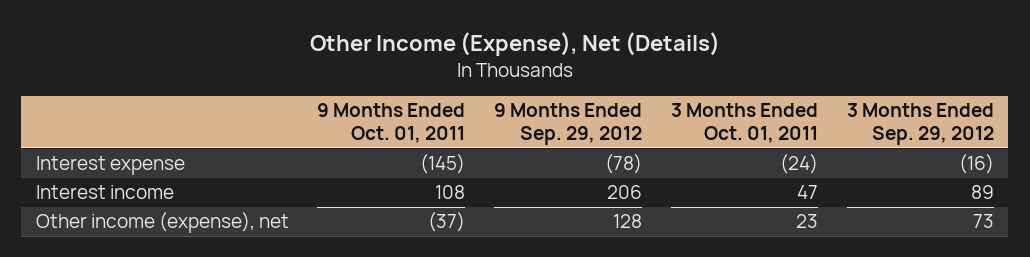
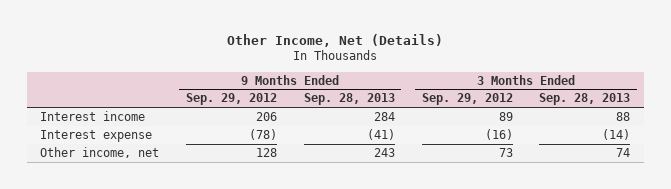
[309,32,720,57] Other Income (Expense), Net (Details) -> [227,33,444,47] Other Income, Net (Details)
[317,103,466,144] 9 Months Ended Oct. 01, 2011 -> none
[671,103,819,144] 3 Months Ended Oct. 01, 2011 -> none
none -> [303,93,395,106] Sep. 28, 2013
none -> [539,93,631,106] Sep. 28, 2013
[35,156,185,176] Interest expense -> [40,130,153,143] Interest expense
[35,212,289,234] Other income (expense), net -> [40,147,160,159] Other income, net

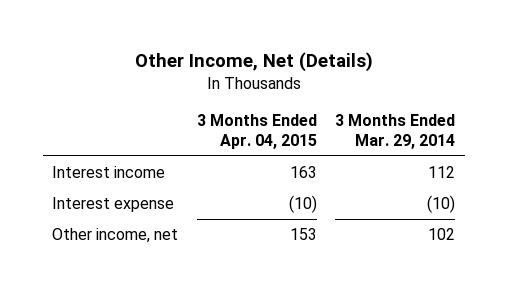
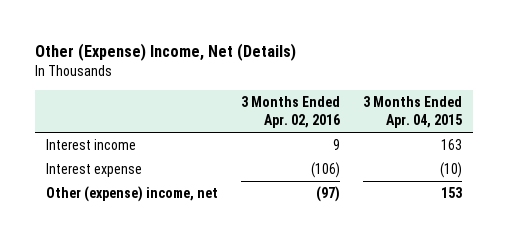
[134,52,373,73] Other Income, Net (Details) -> [35,42,297,61] Other (Expense) Income, Net (Details)
[335,113,456,150] 3 Months Ended Mar. 29, 2014 -> none
none -> [241,96,341,128] 3 Months Ended Apr. 02, 2016
[51,228,178,244] Other income, net -> [46,186,219,203] Other (expense) income, net

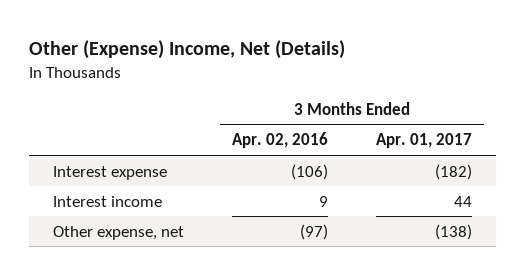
[362,96,462,128] 3 Months Ended Apr. 04, 2015 -> none
none -> [376,133,473,149] Apr. 01, 2017
[46,139,137,151] Interest income -> [52,195,162,207] Interest income
[46,186,219,203] Other (expense) income, net -> [52,225,184,240] Other expense, net

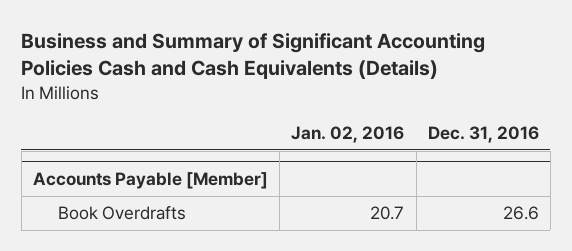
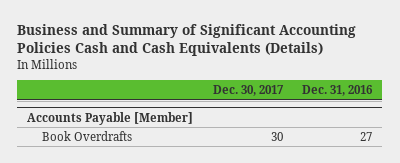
[291,126,405,144] Jan. 02, 2016 -> none
none -> [212,85,284,97] Dec. 30, 2017
[502,206,539,221] 26.6 -> [360,131,373,141] 27

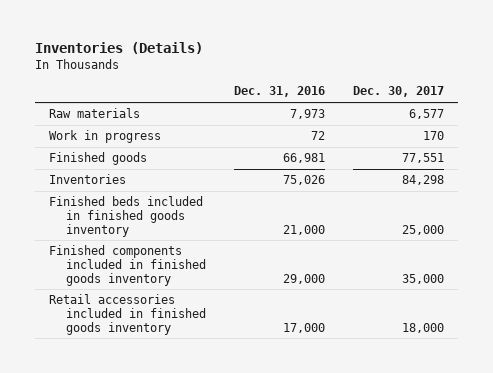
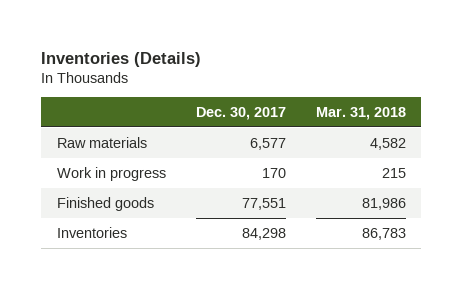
[233,86,325,98] Dec. 31, 2016 -> none
none -> [315,106,406,120] Mar. 31, 2018
[49,196,204,237] Finished beds included in finished goods inventory -> none
[49,245,206,286] Finished components included in finished goods inventory -> none
[49,294,206,335] Retail accessories included in finished goods inventory -> none

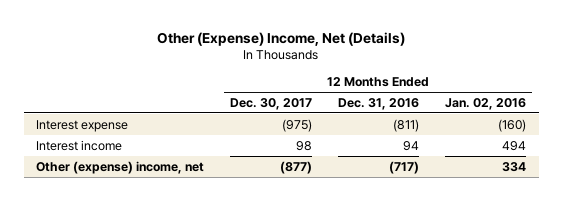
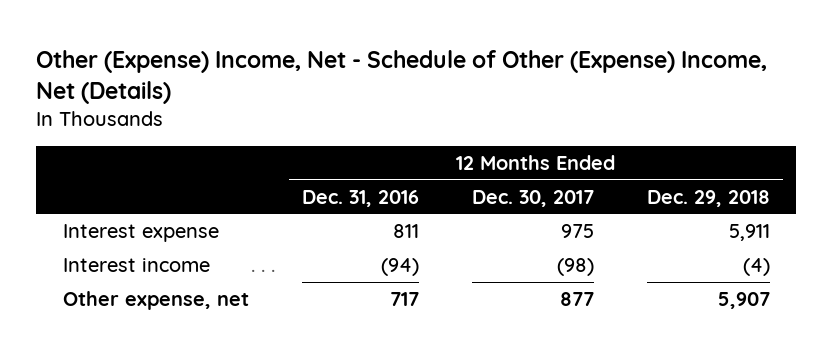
[157,31,406,46] Other (Expense) Income, Net (Details) -> [36,49,768,104] Other (Expense) Income, Net - Schedule of Other (Expense) Income, Net (Details)
[445,97,527,110] Jan. 02, 2016 -> none
none -> [646,189,770,207] Dec. 29, 2018
[282,118,313,132] (975) -> [560,223,594,238] 975
[393,118,420,132] (811) -> [392,223,419,238] 811
[296,140,313,151] 98 -> [556,257,594,276] (98)
[403,140,420,151] 94 -> [380,257,419,276] (94)
[36,160,205,174] Other (expense) income, net -> [62,290,249,310] Other expense, net
[280,160,313,174] (877) -> [559,291,594,306] 877
[389,160,420,174] (717) -> [389,291,419,306] 717

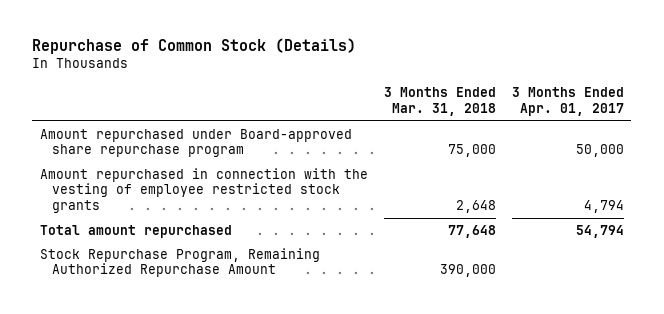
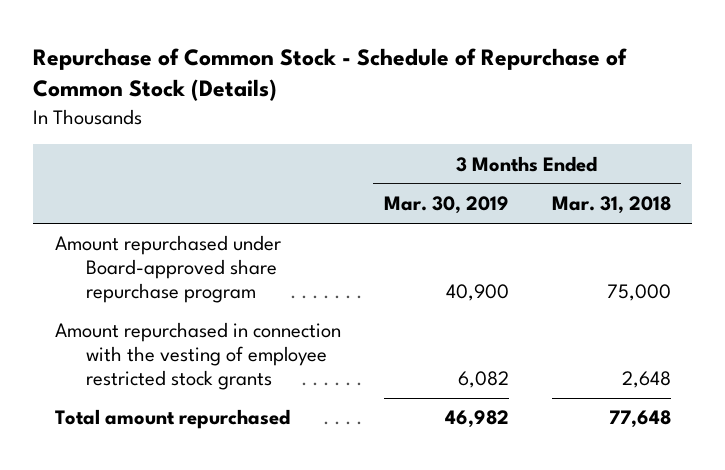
[32,38,357,55] Repurchase of Common Stock (Details) -> [33,47,628,102] Repurchase of Common Stock - Schedule of Repurchase of Common Stock (Details)
[511,87,624,116] 3 Months Ended Apr. 01, 2017 -> none
none -> [383,196,509,215] Mar. 30, 2019
[39,247,320,278] Stock Repurchase Program, Remaining Authorized Repurchase Amount -> none

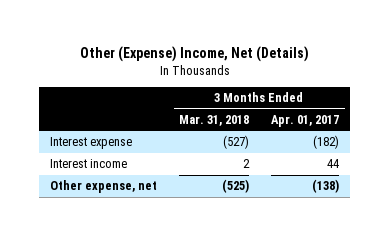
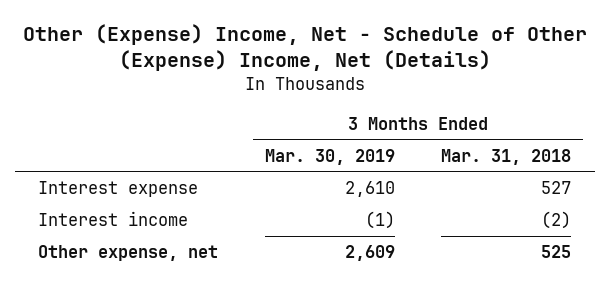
[79,45,309,62] Other (Expense) Income, Net (Details) -> [22,24,587,72] Other (Expense) Income, Net - Schedule of Other (Expense) Income, Net (Details)
[271,114,340,127] Apr. 01, 2017 -> none
none -> [264,148,395,165] Mar. 30, 2019
[223,135,250,150] (527) -> [541,181,572,195] 527
[243,159,251,169] 2 -> [541,211,572,230] (2)
[222,179,250,194] (525) -> [541,245,572,259] 525

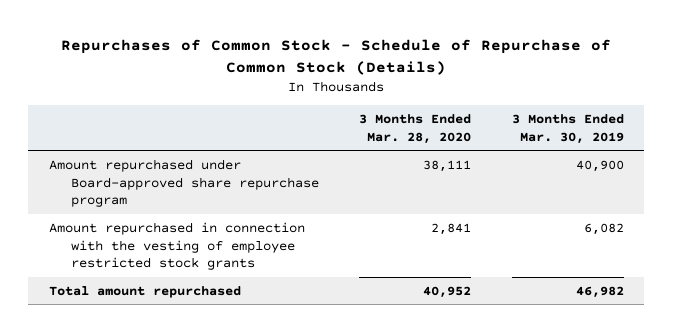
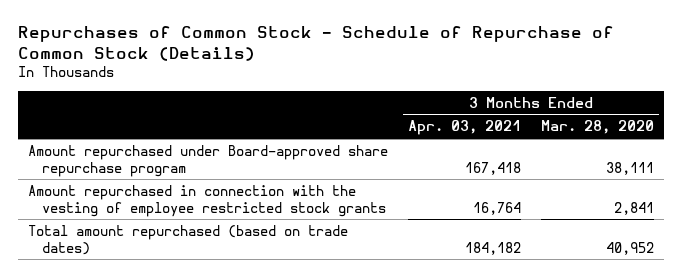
[512,113,625,144] 3 Months Ended Mar. 30, 2019 -> none
none -> [407,120,521,136] Apr. 03, 2021
[48,285,241,298] Total amount repurchased -> [27,224,348,255] Total amount repurchased (based on trade dates)

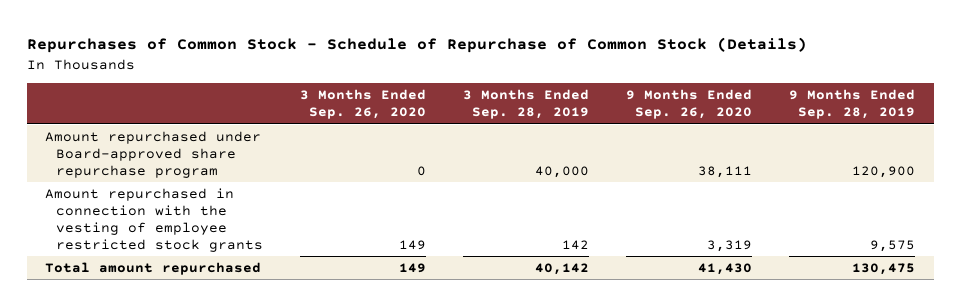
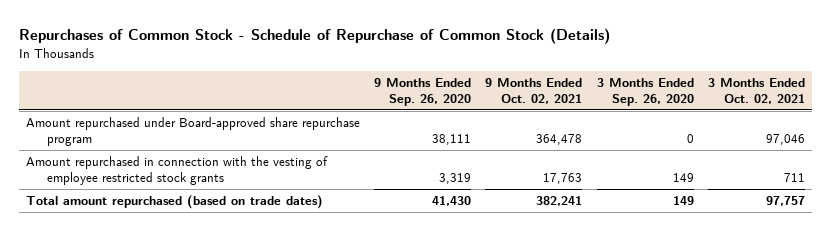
[462,89,589,120] 3 Months Ended Sep. 28, 2019 -> none
[789,89,916,120] 9 Months Ended Sep. 28, 2019 -> none
none -> [485,77,583,104] 9 Months Ended Oct. 02, 2021
none -> [707,77,805,104] 3 Months Ended Oct. 02, 2021
[45,261,262,275] Total amount repurchased -> [26,195,324,210] Total amount repurchased (based on trade dates)

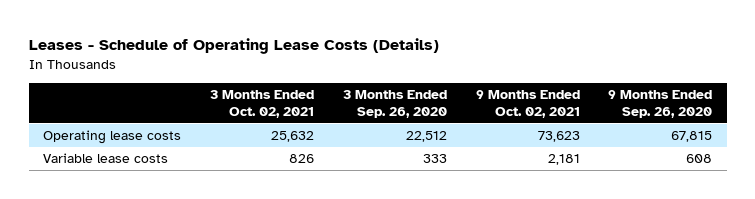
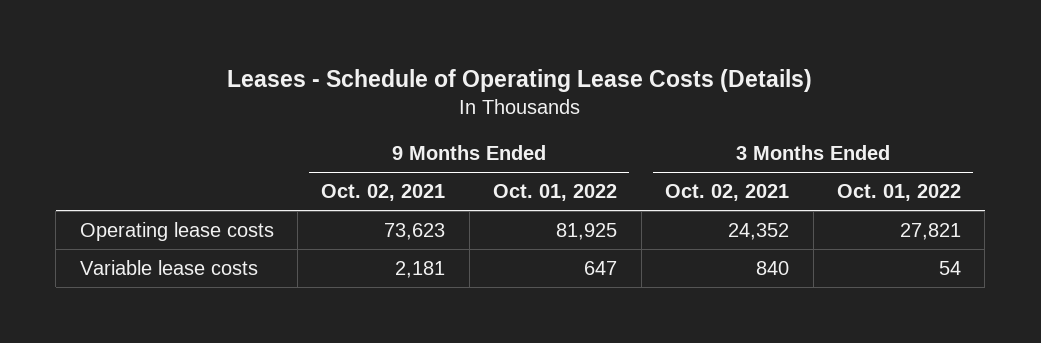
[342,89,447,119] 3 Months Ended Sep. 26, 2020 -> none
[608,89,713,119] 9 Months Ended Sep. 26, 2020 -> none
none -> [493,184,618,202] Oct. 01, 2022
none -> [836,184,961,202] Oct. 01, 2022
[270,131,314,143] 25,632 -> [728,222,790,240] 24,352
[288,154,314,164] 826 -> [756,260,790,275] 840

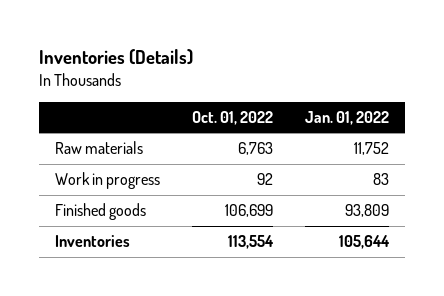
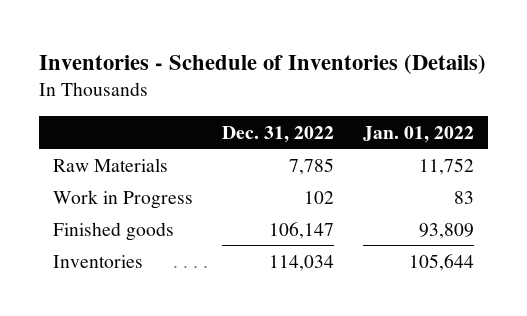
[39,49,194,66] Inventories (Details) -> [39,53,487,74] Inventories - Schedule of Inventories (Details)
[192,110,274,125] Oct. 01, 2022 -> none
none -> [222,125,335,143] Dec. 31, 2022
[55,141,144,155] Raw materials -> [53,157,169,172] Raw Materials
[55,172,161,190] Work in progress -> [53,189,194,209] Work in Progress

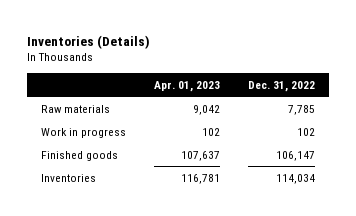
[39,53,487,74] Inventories - Schedule of Inventories (Details) -> [27,34,151,49] Inventories (Details)
[362,125,474,143] Jan. 01, 2022 -> none
none -> [153,80,220,92] Apr. 01, 2023
[53,157,169,172] Raw Materials -> [41,104,111,113] Raw materials
[53,189,194,209] Work in Progress -> [41,127,127,138] Work in progress

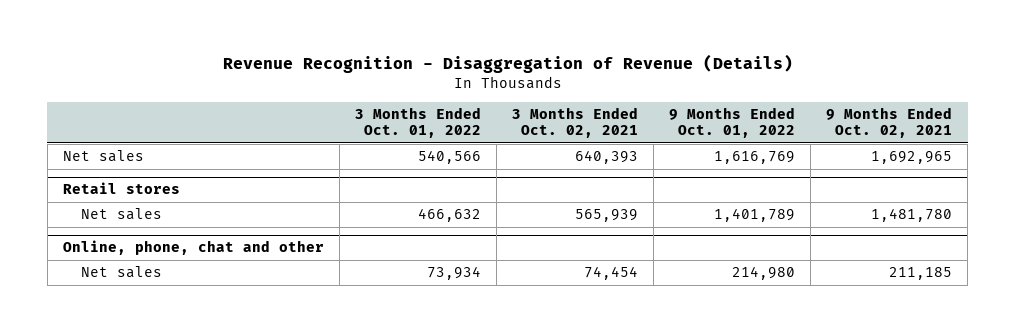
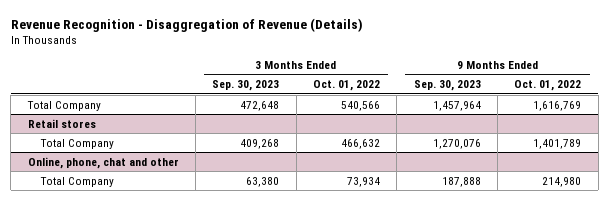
[512,106,639,139] 3 Months Ended Oct. 02, 2021 -> none
[826,106,953,139] 9 Months Ended Oct. 02, 2021 -> none
none -> [212,80,280,92] Sep. 30, 2023
none -> [413,80,481,92] Sep. 30, 2023
[62,150,144,163] Net sales -> [26,100,101,111] Total Company
[80,208,162,221] Net sales -> [39,138,114,149] Total Company
[80,266,162,279] Net sales -> [39,176,114,187] Total Company

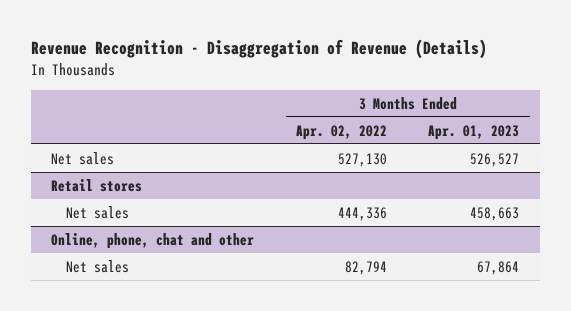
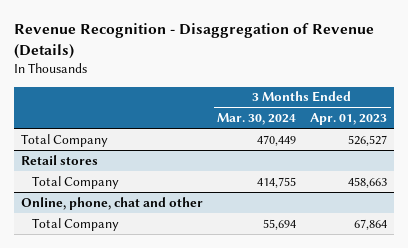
[295,124,387,140] Apr. 02, 2022 -> none
none -> [217,113,297,126] Mar. 30, 2024
[51,151,115,165] Net sales -> [20,133,108,147] Total Company
[66,205,130,219] Net sales -> [31,175,119,189] Total Company
[66,259,130,273] Net sales -> [31,217,119,231] Total Company

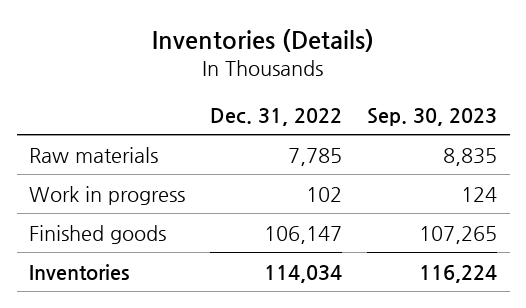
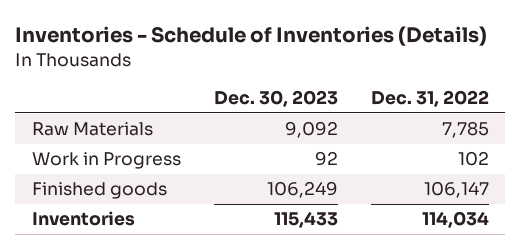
[152,28,375,52] Inventories (Details) -> [15,26,488,47] Inventories - Schedule of Inventories (Details)
[367,107,498,126] Sep. 30, 2023 -> none
none -> [213,90,338,108] Dec. 30, 2023
[29,146,159,163] Raw materials -> [31,122,153,137] Raw Materials
[29,185,186,205] Work in progress -> [31,152,181,170] Work in Progress

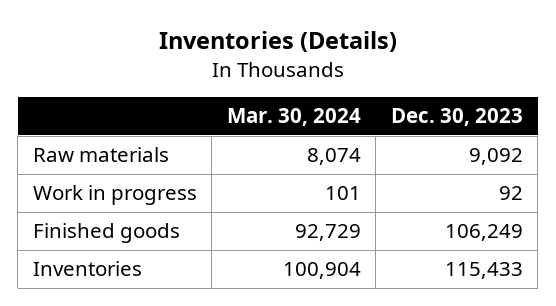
[15,26,488,47] Inventories - Schedule of Inventories (Details) -> [158,31,397,53] Inventories (Details)
[370,90,489,108] Dec. 31, 2022 -> none
none -> [226,108,361,127] Mar. 30, 2024
[31,122,153,137] Raw Materials -> [32,147,169,163] Raw materials
[31,152,181,170] Work in Progress -> [32,185,197,206] Work in progress

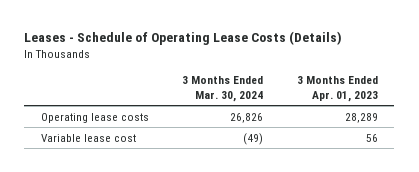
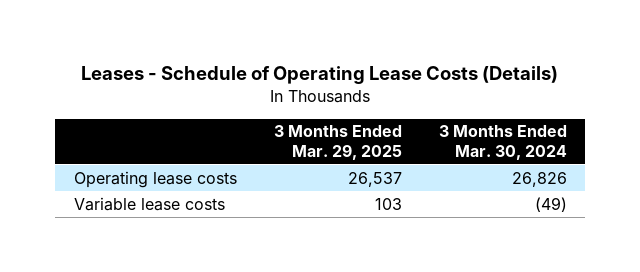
[296,76,378,102] 3 Months Ended Apr. 01, 2023 -> none
none -> [273,125,402,160] 3 Months Ended Mar. 29, 2025
[40,133,136,142] Variable lease cost -> [73,196,225,211] Variable lease costs

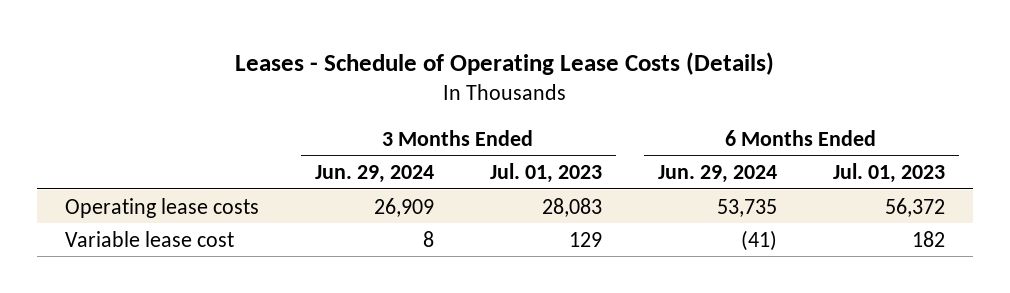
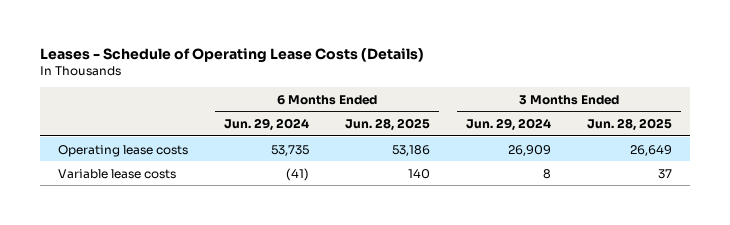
[489,162,602,183] Jul. 01, 2023 -> none
[832,162,945,183] Jul. 01, 2023 -> none
none -> [345,117,431,131] Jun. 28, 2025
none -> [587,117,673,131] Jun. 28, 2025
[65,230,235,247] Variable lease cost -> [58,168,177,179] Variable lease costs

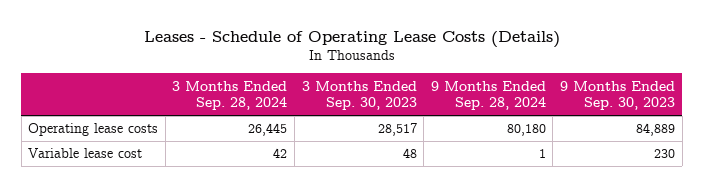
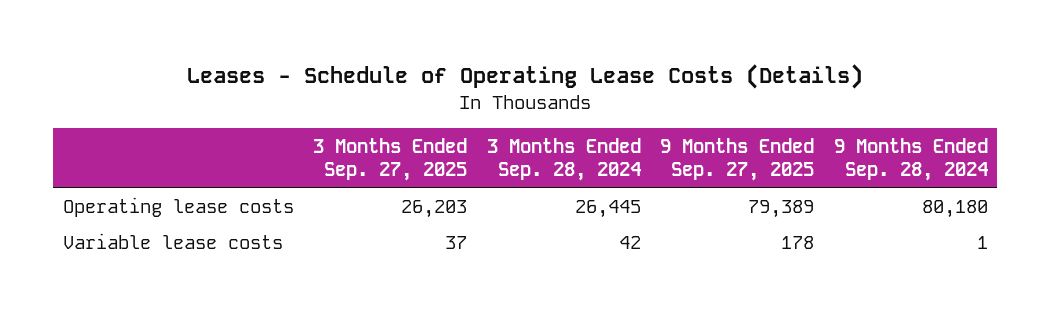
[301,80,417,111] 3 Months Ended Sep. 30, 2023 -> none
[560,80,676,111] 9 Months Ended Sep. 30, 2023 -> none
none -> [313,138,468,181] 3 Months Ended Sep. 27, 2025
none -> [660,138,815,181] 9 Months Ended Sep. 27, 2025
[28,148,143,159] Variable lease cost -> [63,232,284,249] Variable lease costs

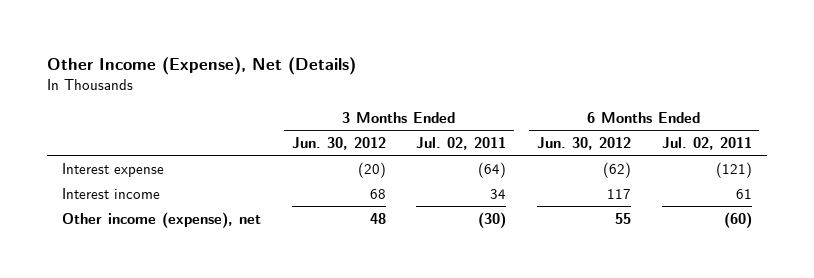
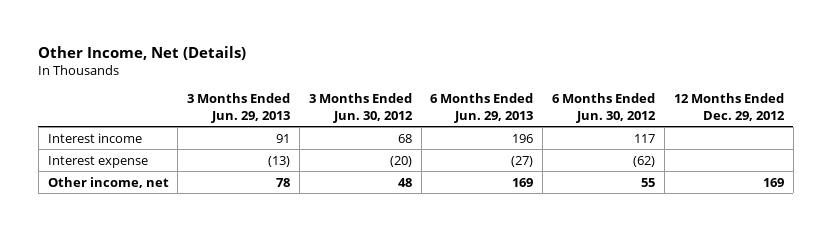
[46,56,356,75] Other Income (Expense), Net (Details) -> [38,45,247,60] Other Income, Net (Details)
[416,137,507,151] Jul. 02, 2011 -> none
[661,137,752,151] Jul. 02, 2011 -> none
none -> [187,93,291,123] 3 Months Ended Jun. 29, 2013
none -> [430,93,534,123] 6 Months Ended Jun. 29, 2013
none -> [673,93,785,121] 12 Months Ended Dec. 29, 2012
[62,162,165,177] Interest expense -> [47,155,148,168] Interest expense
[62,211,262,228] Other income (expense), net -> [47,176,169,188] Other income, net

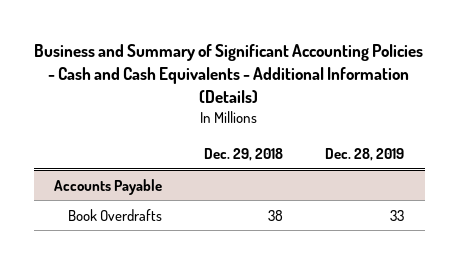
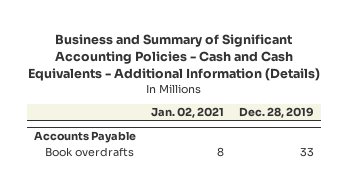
[204,148,284,162] Dec. 29, 2018 -> none
none -> [150,106,224,118] Jan. 02, 2021
[68,208,163,221] Book Overdrafts -> [45,147,135,158] Book overdrafts

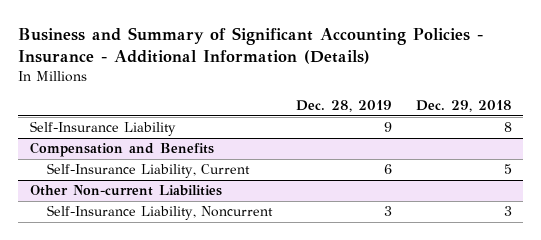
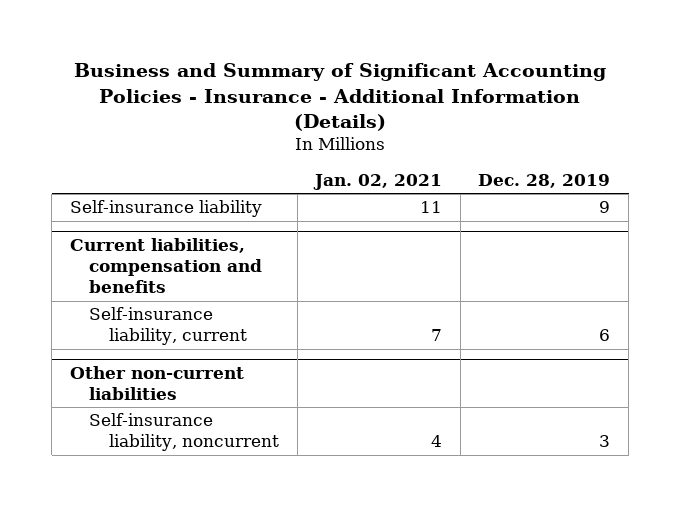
[415,100,512,113] Dec. 29, 2018 -> none
none -> [313,174,443,191] Jan. 02, 2021
[29,121,176,137] Self-Insurance Liability -> [69,200,262,218] Self-insurance liability
[29,142,214,158] Compensation and Benefits -> [69,237,263,294] Current liabilities, compensation and benefits
[47,163,251,179] Self-Insurance Liability, Current -> [89,307,248,346] Self-insurance liability, current
[29,185,222,197] Other Non-current Liabilities -> [69,365,244,401] Other non-current liabilities
[47,205,274,221] Self-Insurance Liability, Noncurrent -> [89,413,280,452] Self-insurance liability, noncurrent

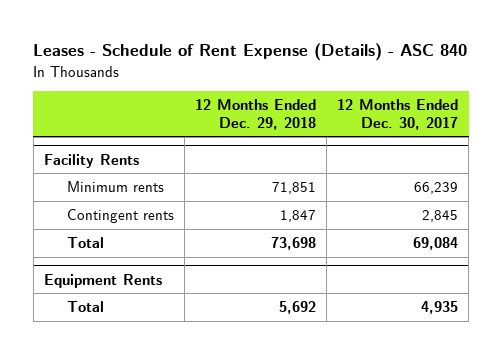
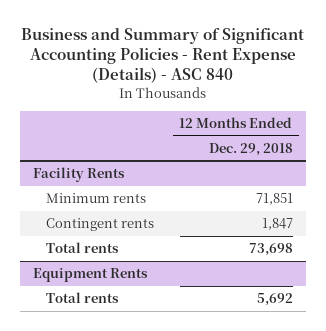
[33,43,468,62] Leases - Schedule of Rent Expense (Details) - ASC 840 -> [20,28,304,84] Business and Summary of Significant Accounting Policies - Rent Expense (Details) - ASC 840
[337,99,459,130] 12 Months Ended Dec. 30, 2017 -> none
[67,237,105,249] Total -> [45,242,119,254] Total rents
[67,301,105,313] Total -> [45,292,119,304] Total rents

